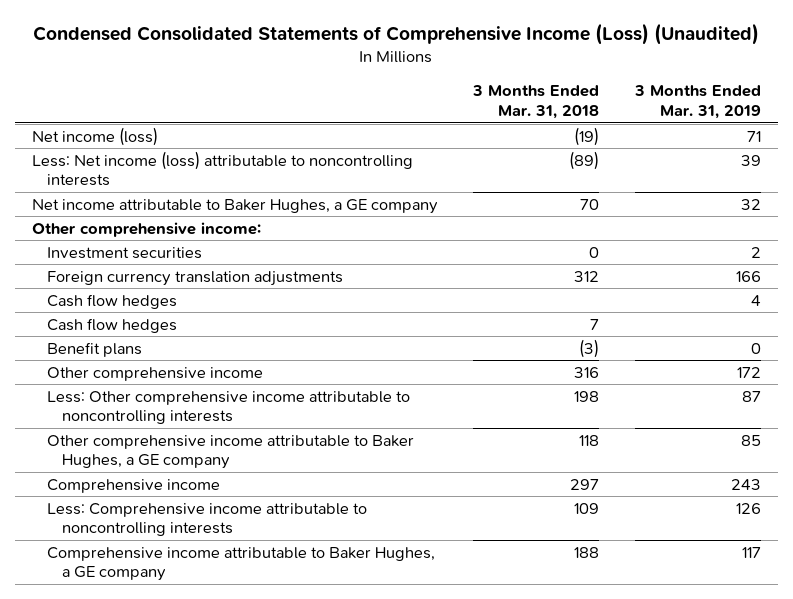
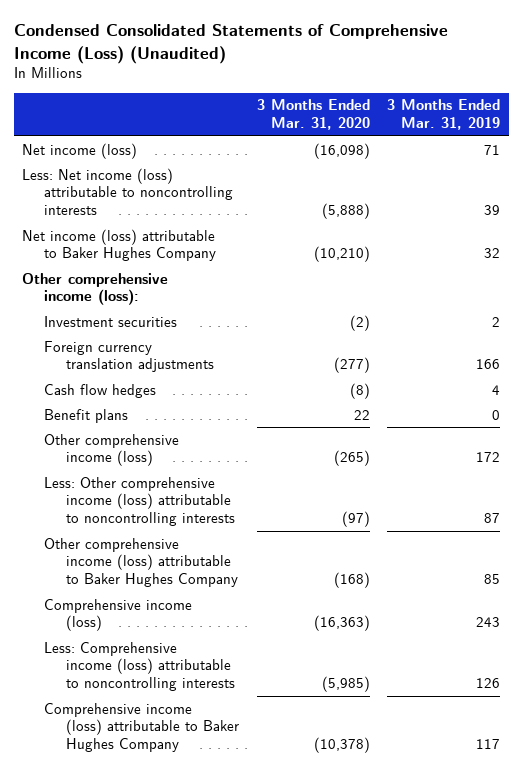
[472,85,600,120] 3 Months Ended Mar. 31, 2018 -> none
none -> [256,99,370,131] 3 Months Ended Mar. 31, 2020
[32,198,439,214] Net income attributable to Baker Hughes, a GE company -> [22,228,217,262] Net income (loss) attributable to Baker Hughes Company
[32,221,262,237] Other comprehensive income: -> [22,272,169,306] Other comprehensive income (loss):
[46,317,177,333] Cash flow hedges -> none
[46,366,263,381] Other comprehensive income -> [44,433,180,467] Other comprehensive income (loss)
[46,390,410,425] Less: Other comprehensive income attributable to noncontrolling interests -> [44,476,236,527] Less: Other comprehensive income (loss) attributable to noncontrolling interests
[46,434,414,470] Other comprehensive income attributable to Baker Hughes, a GE company -> [44,537,239,588] Other comprehensive income (loss) attributable to Baker Hughes Company
[46,478,220,493] Comprehensive income -> [44,598,193,632] Comprehensive income (loss)
[46,502,367,537] Less: Comprehensive income attributable to noncontrolling interests -> [44,641,236,692] Less: Comprehensive income (loss) attributable to noncontrolling interests
[46,546,435,582] Comprehensive income attributable to Baker Hughes, a GE company -> [44,702,240,753] Comprehensive income (loss) attributable to Baker Hughes Company

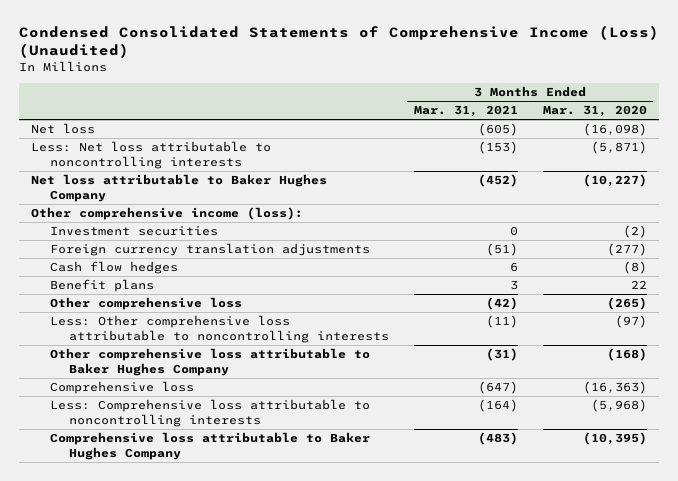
[387,99,501,131] 3 Months Ended Mar. 31, 2019 -> none
none -> [413,105,518,118] Mar. 31, 2021
[22,142,138,159] Net income (loss) -> [31,123,96,135] Net loss
[22,167,234,216] Less: Net income (loss) attributable to noncontrolling interests -> [31,141,272,170] Less: Net loss attributable to noncontrolling interests
[321,203,370,220] (5,888) -> [590,141,647,155] (5,871)
[22,228,217,262] Net income (loss) attributable to Baker Hughes Company -> [31,174,328,203] Net loss attributable to Baker Hughes Company
[313,246,370,263] (10,210) -> [582,174,647,188] (10,227)
[44,433,180,467] Other comprehensive income (loss) -> [50,297,243,311] Other comprehensive loss
[44,476,236,527] Less: Other comprehensive income (loss) attributable to noncontrolling interests -> [50,315,389,344] Less: Other comprehensive loss attributable to noncontrolling interests
[44,537,239,588] Other comprehensive income (loss) attributable to Baker Hughes Company -> [50,348,371,377] Other comprehensive loss attributable to Baker Hughes Company
[44,598,193,632] Comprehensive income (loss) -> [50,381,195,395] Comprehensive loss
[44,641,236,692] Less: Comprehensive income (loss) attributable to noncontrolling interests -> [50,399,371,428] Less: Comprehensive loss attributable to noncontrolling interests
[321,676,370,693] (5,985) -> [590,399,647,413] (5,968)
[44,702,240,753] Comprehensive income (loss) attributable to Baker Hughes Company -> [50,432,371,461] Comprehensive loss attributable to Baker Hughes Company
[313,737,370,754] (10,378) -> [582,432,647,446] (10,395)

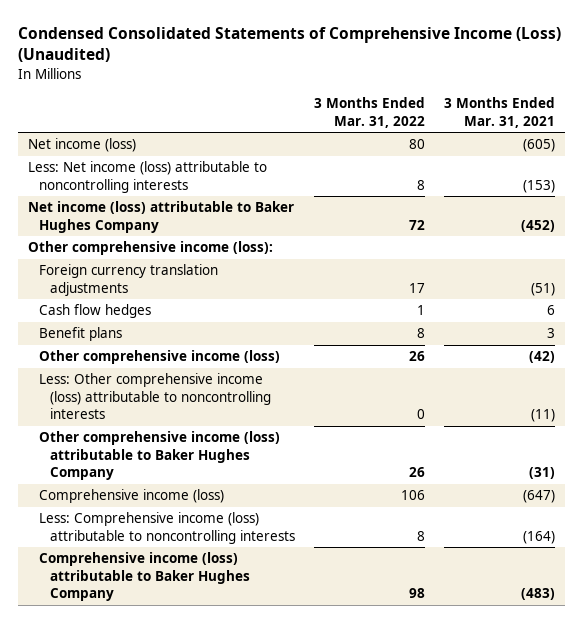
[542,105,647,118] Mar. 31, 2020 -> none
none -> [313,97,425,128] 3 Months Ended Mar. 31, 2022
[31,123,96,135] Net loss -> [27,138,136,153] Net income (loss)
[31,141,272,170] Less: Net loss attributable to noncontrolling interests -> [27,161,267,193] Less: Net income (loss) attributable to noncontrolling interests
[31,174,328,203] Net loss attributable to Baker Hughes Company -> [27,201,294,233] Net income (loss) attributable to Baker Hughes Company
[50,226,219,237] Investment securities -> none
[50,297,243,311] Other comprehensive loss -> [38,350,280,365] Other comprehensive income (loss)
[50,315,389,344] Less: Other comprehensive loss attributable to noncontrolling interests -> [38,373,271,420] Less: Other comprehensive income (loss) attributable to noncontrolling interests
[50,348,371,377] Other comprehensive loss attributable to Baker Hughes Company -> [38,431,280,481] Other comprehensive income (loss) attributable to Baker Hughes Company
[50,381,195,395] Comprehensive loss -> [38,489,224,504] Comprehensive income (loss)
[50,399,371,428] Less: Comprehensive loss attributable to noncontrolling interests -> [38,512,295,544] Less: Comprehensive income (loss) attributable to noncontrolling interests
[50,432,371,461] Comprehensive loss attributable to Baker Hughes Company -> [38,552,250,602] Comprehensive income (loss) attributable to Baker Hughes Company

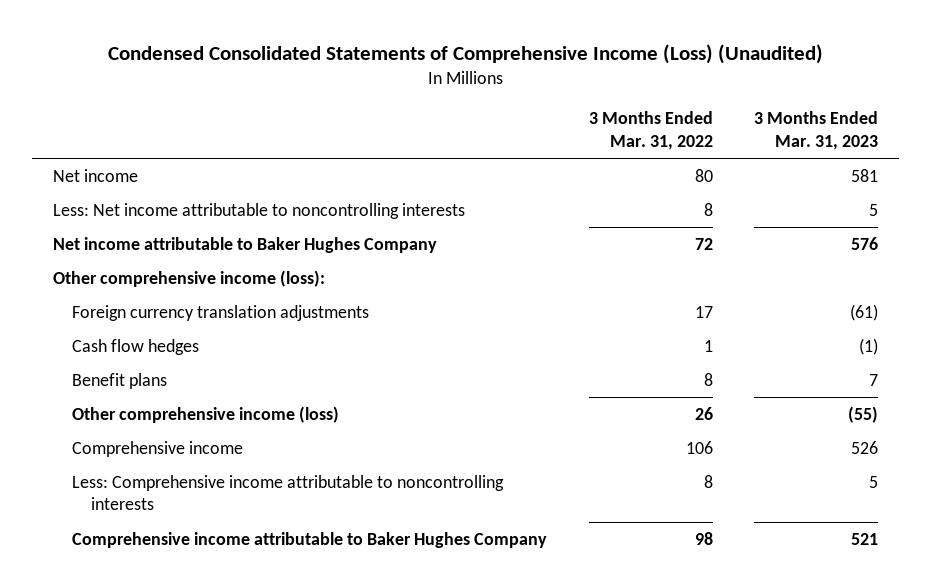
[444,97,556,128] 3 Months Ended Mar. 31, 2021 -> none
none -> [754,111,879,150] 3 Months Ended Mar. 31, 2023
[27,138,136,153] Net income (loss) -> [52,168,138,182] Net income
[27,161,267,193] Less: Net income (loss) attributable to noncontrolling interests -> [52,202,465,219] Less: Net income attributable to noncontrolling interests
[27,201,294,233] Net income (loss) attributable to Baker Hughes Company -> [52,236,437,253] Net income attributable to Baker Hughes Company
[38,373,271,420] Less: Other comprehensive income (loss) attributable to noncontrolling interests -> none
[38,431,280,481] Other comprehensive income (loss) attributable to Baker Hughes Company -> none
[38,489,224,504] Comprehensive income (loss) -> [71,440,243,457] Comprehensive income
[38,512,295,544] Less: Comprehensive income (loss) attributable to noncontrolling interests -> [71,474,504,511] Less: Comprehensive income attributable to noncontrolling interests
[38,552,250,602] Comprehensive income (loss) attributable to Baker Hughes Company -> [71,531,547,548] Comprehensive income attributable to Baker Hughes Company

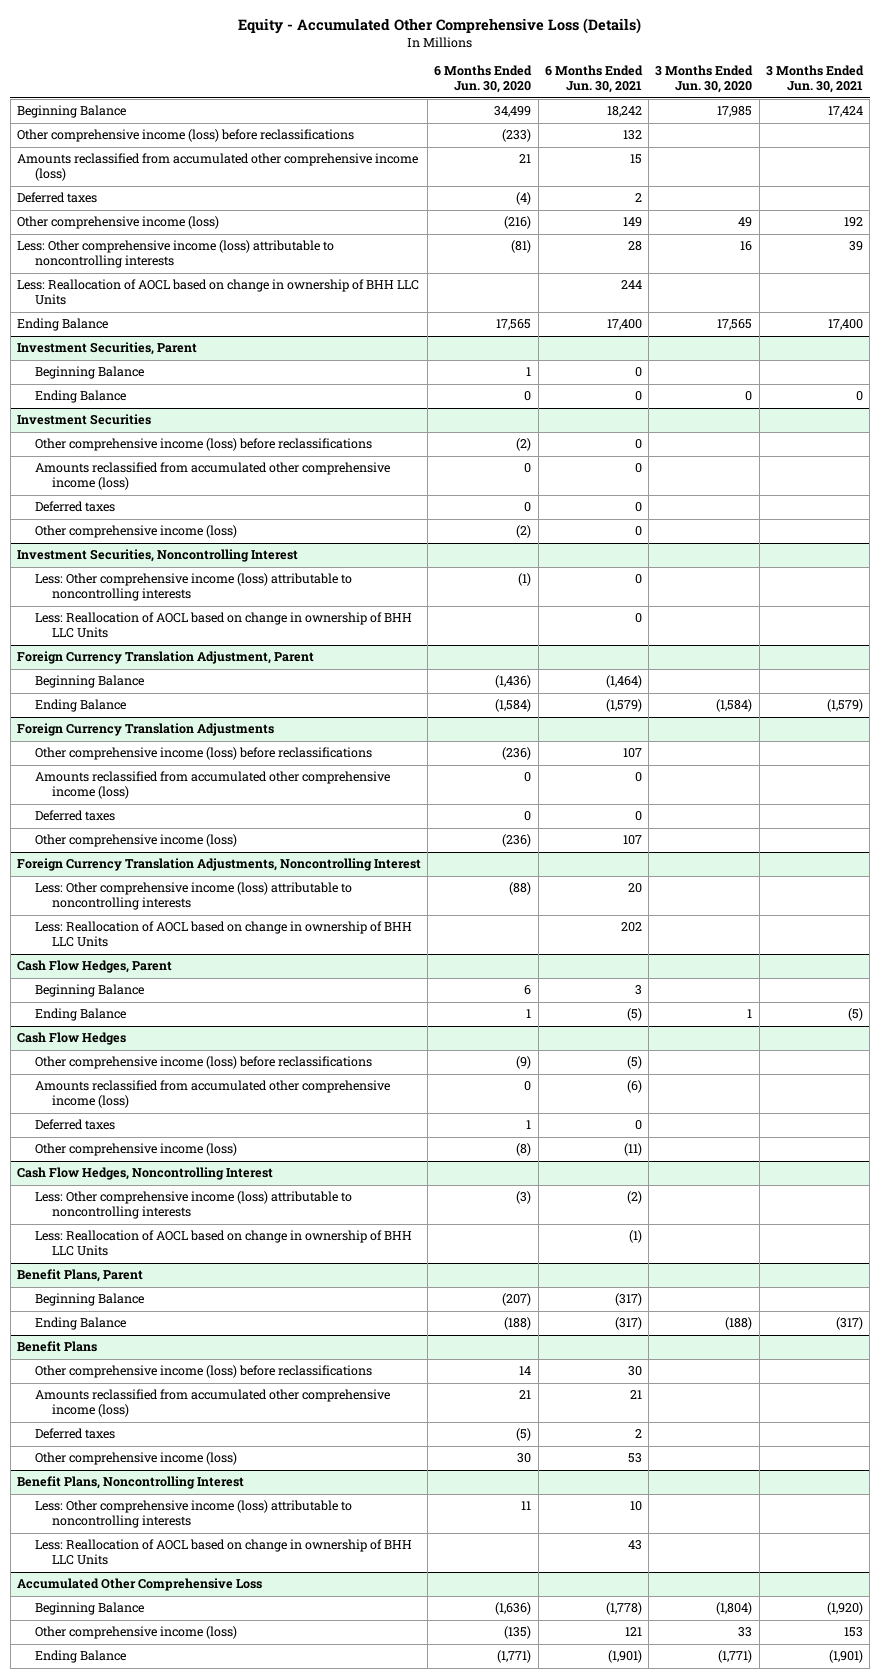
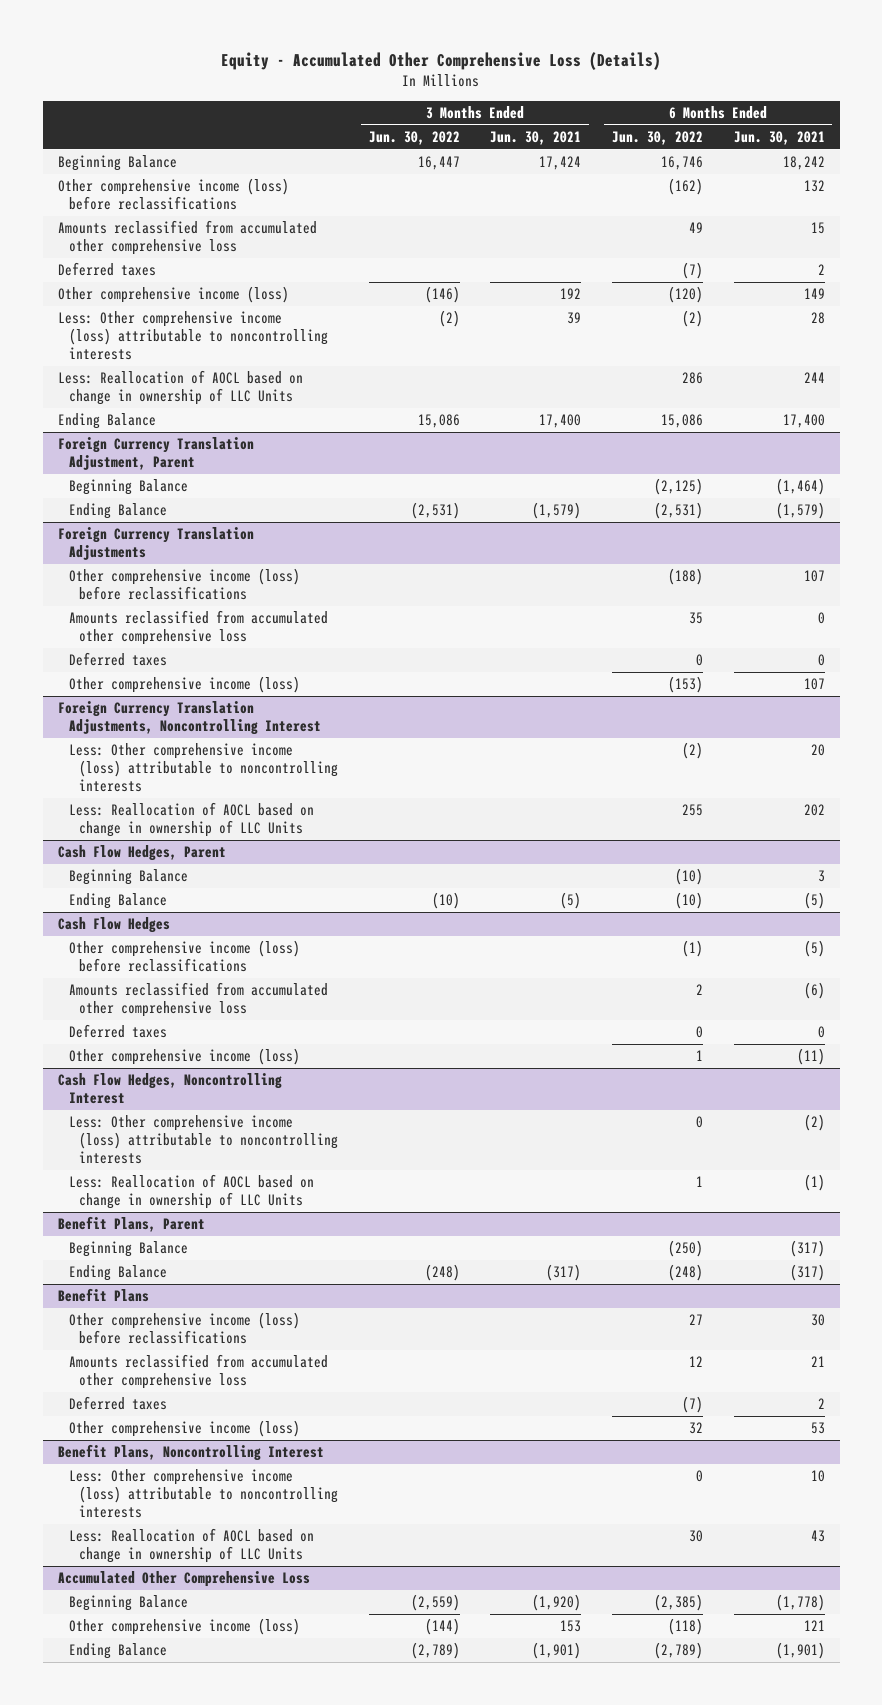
[434,65,533,94] 6 Months Ended Jun. 30, 2020 -> none
[655,65,754,94] 3 Months Ended Jun. 30, 2020 -> none
none -> [368,130,460,145] Jun. 30, 2022
none -> [611,130,703,145] Jun. 30, 2022
[16,153,418,182] Amounts reclassified from accumulated other comprehensive income (loss) -> [57,220,317,256] Amounts reclassified from accumulated other comprehensive loss
[16,279,419,306] Less: Reallocation of AOCL based on change in ownership of BHH LLC Units -> [57,370,303,406] Less: Reallocation of AOCL based on change in ownership of LLC Units
[16,342,197,356] Investment Securities, Parent -> none
[34,366,144,380] Beginning Balance -> none
[34,390,126,404] Ending Balance -> none
[16,414,151,426] Investment Securities -> none
[34,438,372,452] Other comprehensive income (loss) before reclassifications -> none
[34,462,390,491] Amounts reclassified from accumulated other comprehensive income (loss) -> none
[34,501,115,513] Deferred taxes -> none
[34,525,237,539] Other comprehensive income (loss) -> none
[16,549,298,563] Investment Securities, Noncontrolling Interest -> none
[34,573,352,602] Less: Other comprehensive income (loss) attributable to noncontrolling interests -> none
[34,612,412,639] Less: Reallocation of AOCL based on change in ownership of BHH LLC Units -> none
[34,771,390,800] Amounts reclassified from accumulated other comprehensive income (loss) -> [68,610,328,646] Amounts reclassified from accumulated other comprehensive loss
[34,921,412,948] Less: Reallocation of AOCL based on change in ownership of BHH LLC Units -> [68,802,314,838] Less: Reallocation of AOCL based on change in ownership of LLC Units
[34,1080,390,1109] Amounts reclassified from accumulated other comprehensive income (loss) -> [68,982,328,1018] Amounts reclassified from accumulated other comprehensive loss
[34,1230,412,1257] Less: Reallocation of AOCL based on change in ownership of BHH LLC Units -> [68,1174,314,1210] Less: Reallocation of AOCL based on change in ownership of LLC Units
[34,1389,390,1418] Amounts reclassified from accumulated other comprehensive income (loss) -> [68,1354,328,1390] Amounts reclassified from accumulated other comprehensive loss
[34,1539,412,1566] Less: Reallocation of AOCL based on change in ownership of BHH LLC Units -> [68,1528,314,1564] Less: Reallocation of AOCL based on change in ownership of LLC Units

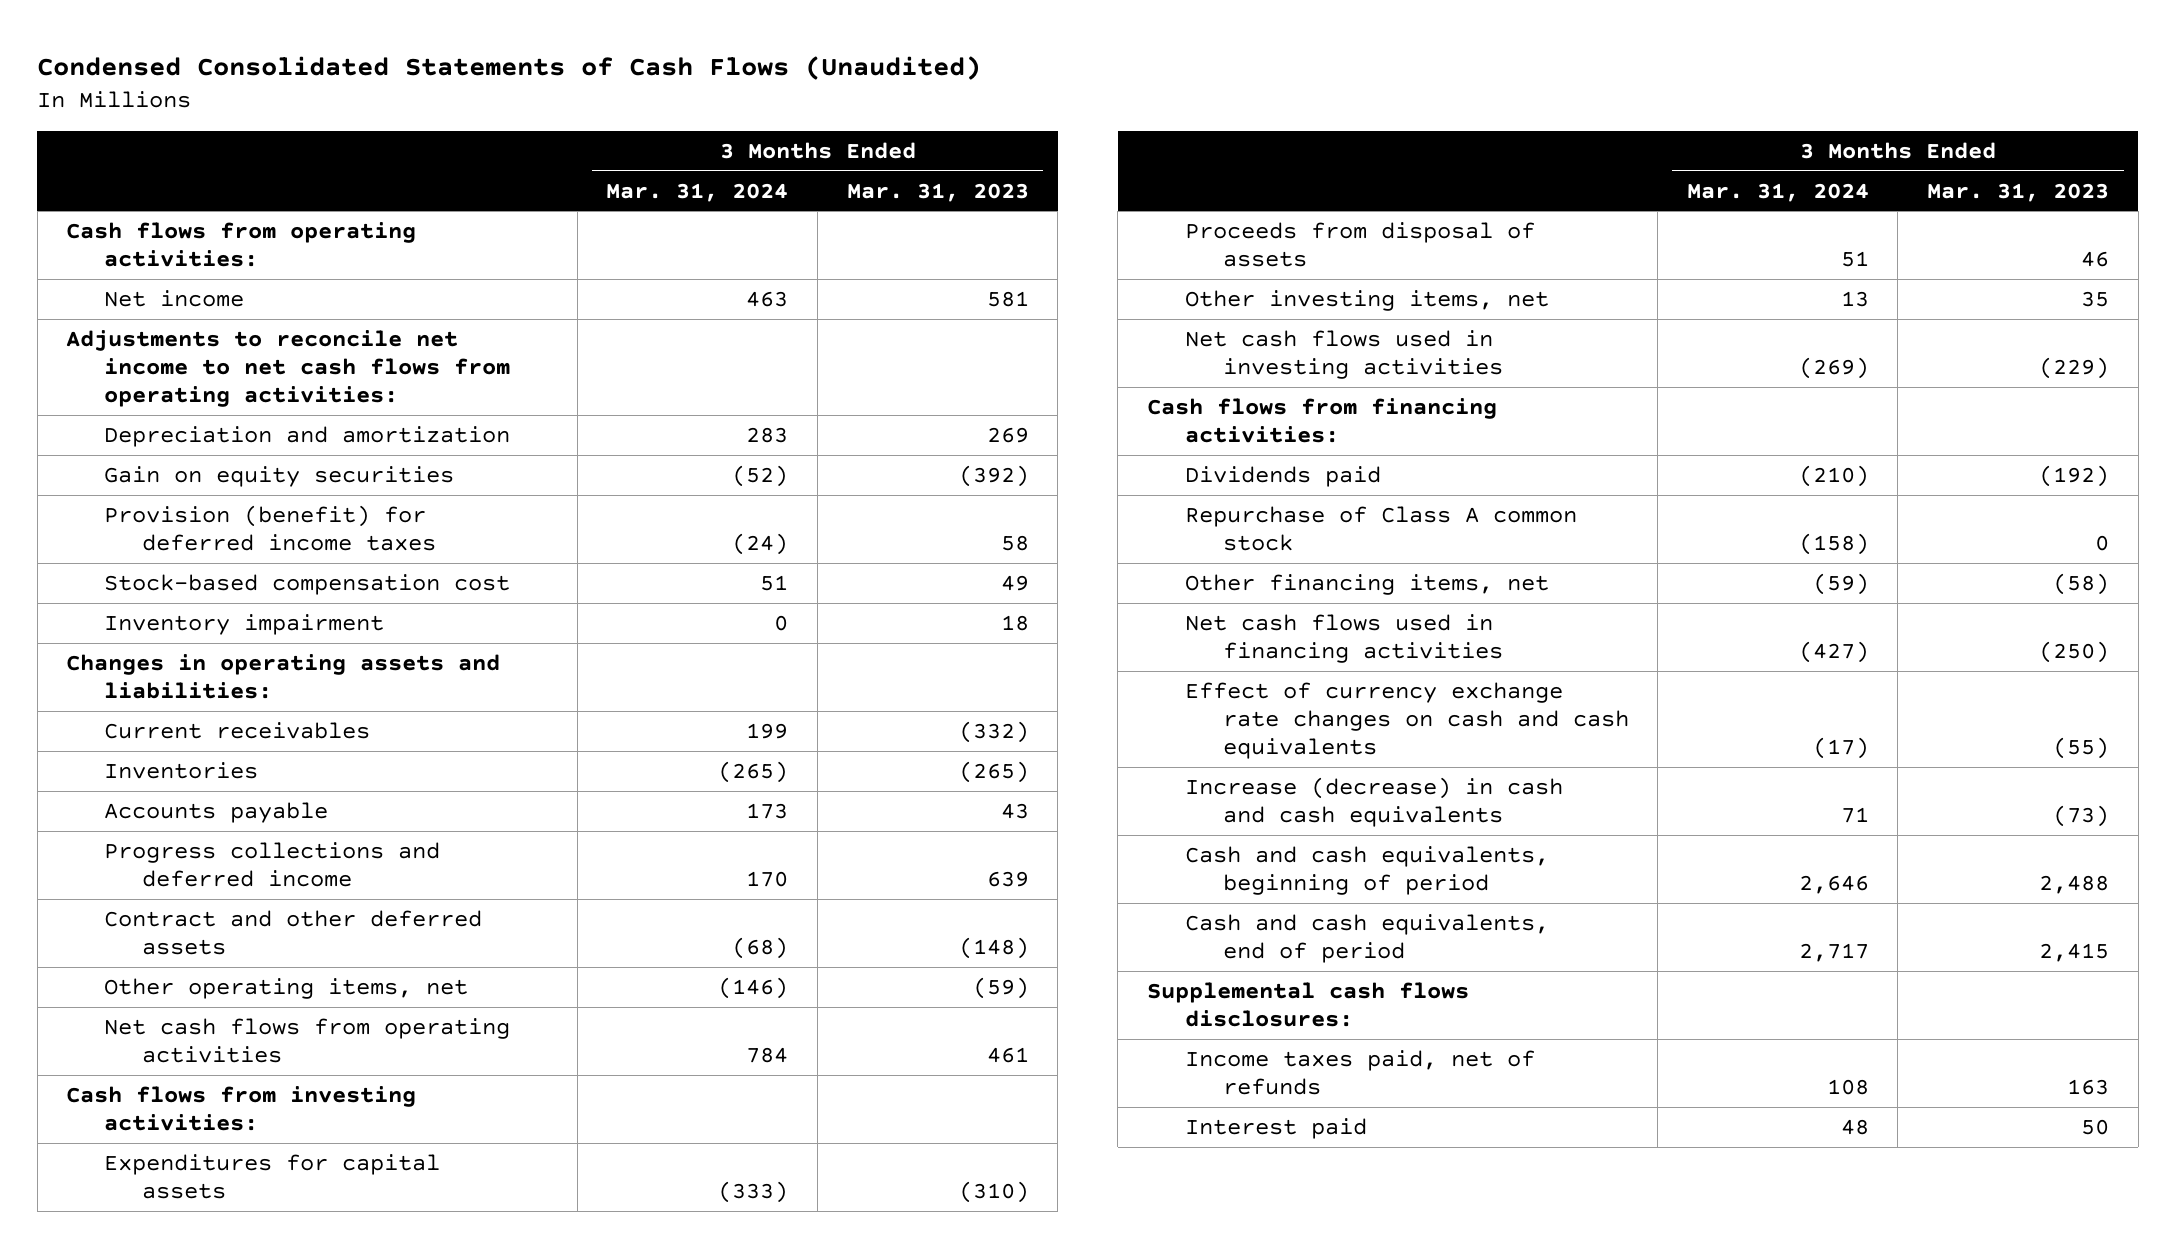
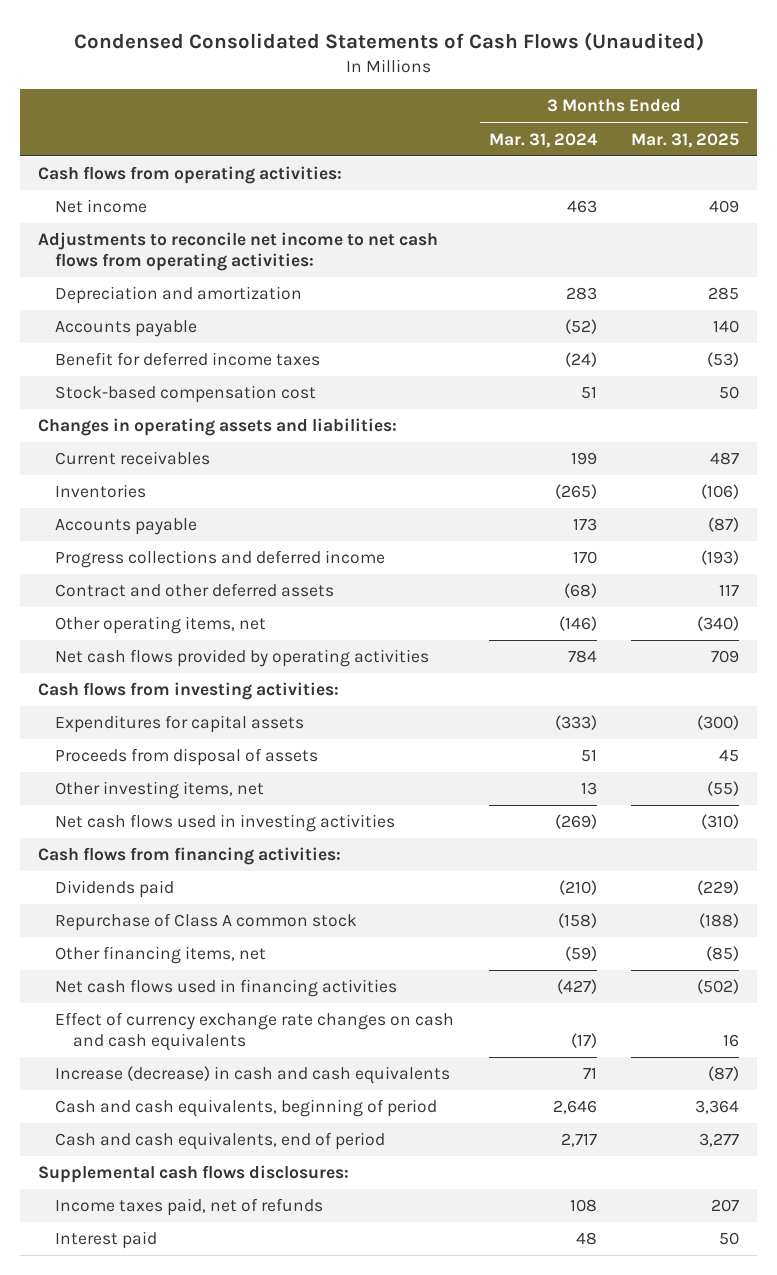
[846,182,1029,202] Mar. 31, 2023 -> none
none -> [631,132,740,148] Mar. 31, 2025
[104,465,455,487] Gain on equity securities -> none
none -> [55,320,198,338] Accounts payable
[104,504,437,551] Provision (benefit) for deferred income taxes -> [55,352,321,367] Benefit for deferred income taxes
[104,613,385,635] Inventory impairment -> none
[104,1017,511,1063] Net cash flows from operating activities -> [55,649,430,668] Net cash flows provided by operating activities

